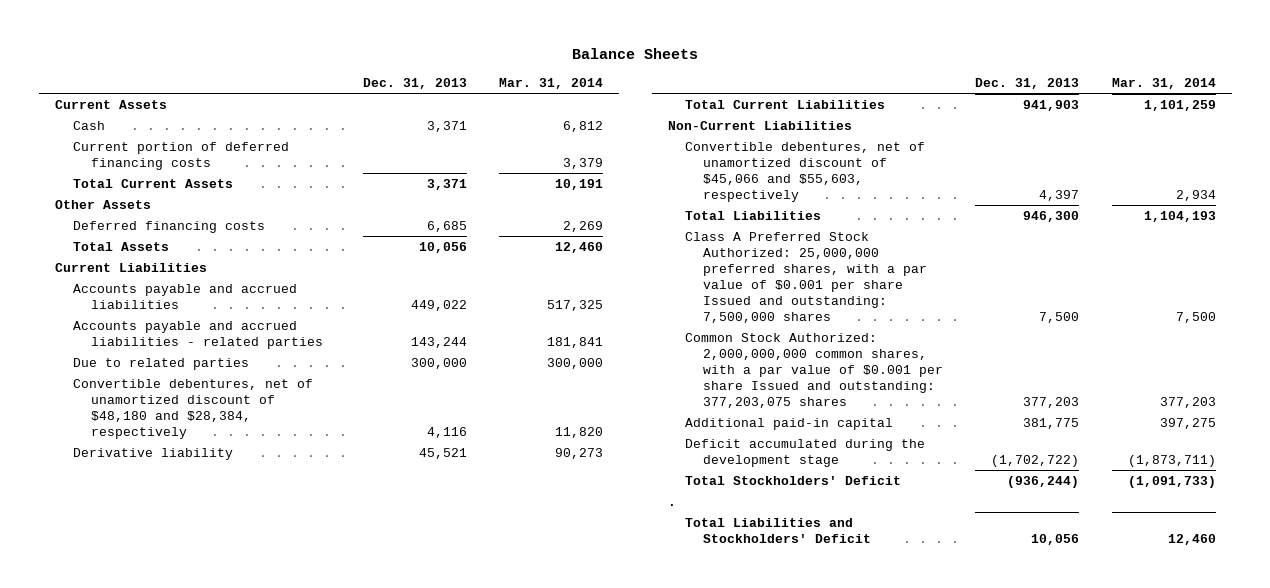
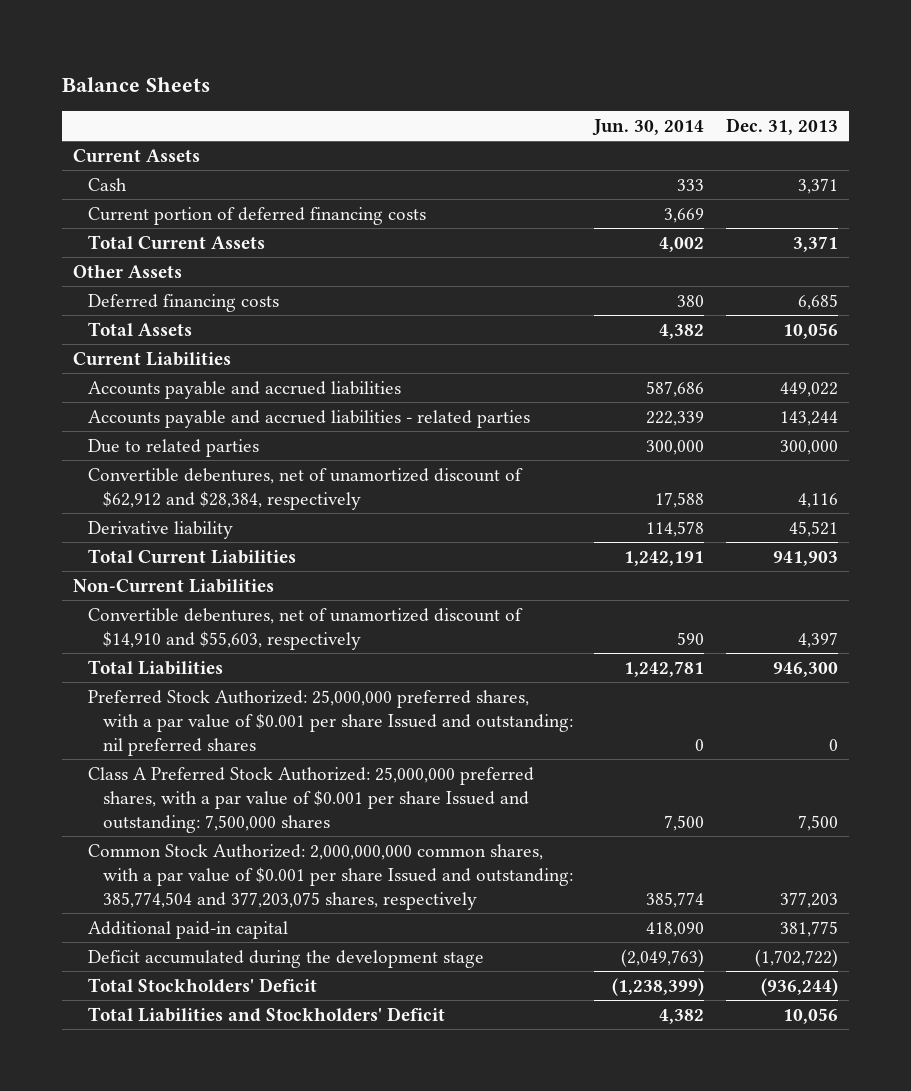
[498,78,603,90] Mar. 31, 2014 -> none
none -> [592,119,705,137] Jun. 30, 2014
[72,378,313,439] Convertible debentures, net of unamortized discount of $48,180 and $28,384, respectively -> [87,467,523,510] Convertible debentures, net of unamortized discount of $62,912 and $28,384, respectively
[685,141,926,202] Convertible debentures, net of unamortized discount of $45,066 and $55,603, respectively -> [87,607,523,650] Convertible debentures, net of unamortized discount of $14,910 and $55,603, respectively
none -> [87,689,573,756] Preferred Stock Authorized: 25,000,000 preferred shares, with a par value of $0.001 per share Issued and outstanding: nil preferred shares
[685,332,944,408] Common Stock Authorized: 2,000,000,000 common shares, with a par value of $0.001 per share Issued and outstanding: 377,203,075 shares -> [87,843,573,910] Common Stock Authorized: 2,000,000,000 common shares, with a par value of $0.001 per share Issued and outstanding: 385,774,504 and 377,203,075 shares, respectively
[667,503,676,506] . -> none

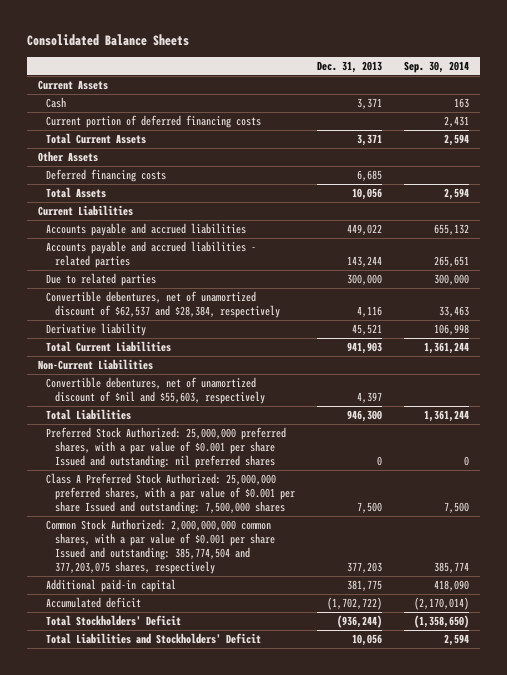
[62,77,211,93] Balance Sheets -> [26,33,189,46] Consolidated Balance Sheets
[592,119,705,137] Jun. 30, 2014 -> none
none -> [404,60,470,73] Sep. 30, 2014
[87,467,523,510] Convertible debentures, net of unamortized discount of $62,912 and $28,384, respectively -> [46,291,280,319] Convertible debentures, net of unamortized discount of $62,537 and $28,384, respectively
[87,607,523,650] Convertible debentures, net of unamortized discount of $14,910 and $55,603, respectively -> [46,377,265,405] Convertible debentures, net of unamortized discount of $nil and $55,603, respectively
[87,949,484,968] Deficit accumulated during the development stage -> [46,597,142,609] Accumulated deficit

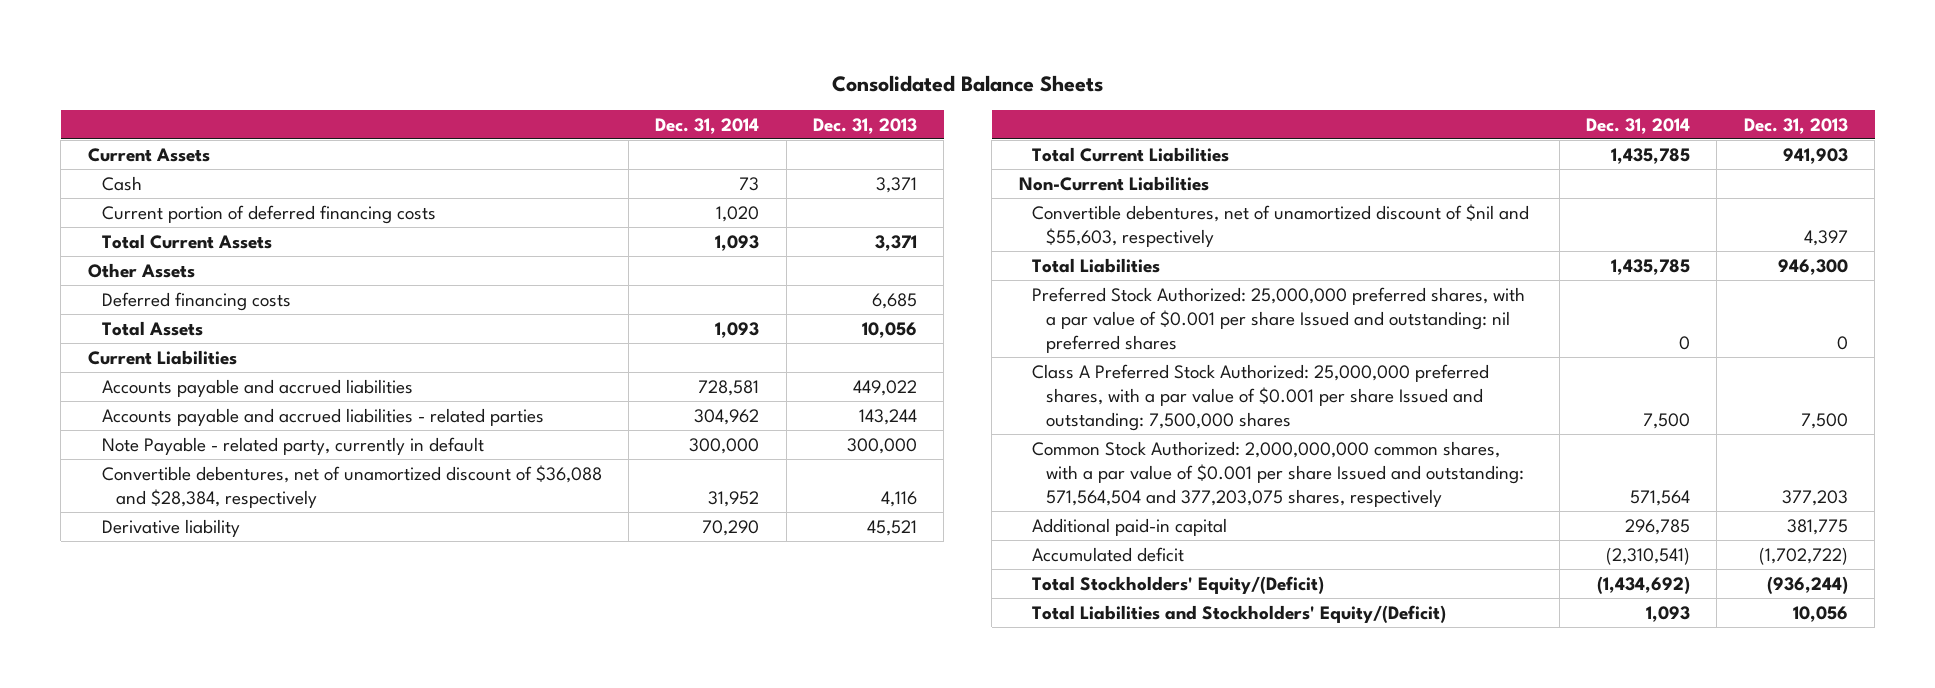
[404,60,470,73] Sep. 30, 2014 -> none
none -> [655,117,760,134] Dec. 31, 2014
[46,273,157,287] Due to related parties -> [101,436,484,455] Note Payable - related party, currently in default
[46,291,280,319] Convertible debentures, net of unamortized discount of $62,537 and $28,384, respectively -> [101,464,602,508] Convertible debentures, net of unamortized discount of $36,088 and $28,384, respectively
[46,519,275,575] Common Stock Authorized: 2,000,000,000 common shares, with a par value of $0.001 per share Issued and outstanding: 385,774,504 and 377,203,075 shares, respectively -> [1032,440,1525,507] Common Stock Authorized: 2,000,000,000 common shares, with a par value of $0.001 per share Issued and outstanding: 571,564,504 and 377,203,075 shares, respectively
[46,615,182,627] Total Stockholders' Deficit -> [1032,575,1325,594] Total Stockholders' Equity/(Deficit)
[46,633,262,645] Total Liabilities and Stockholders' Deficit -> [1032,604,1447,623] Total Liabilities and Stockholders' Equity/(Deficit)

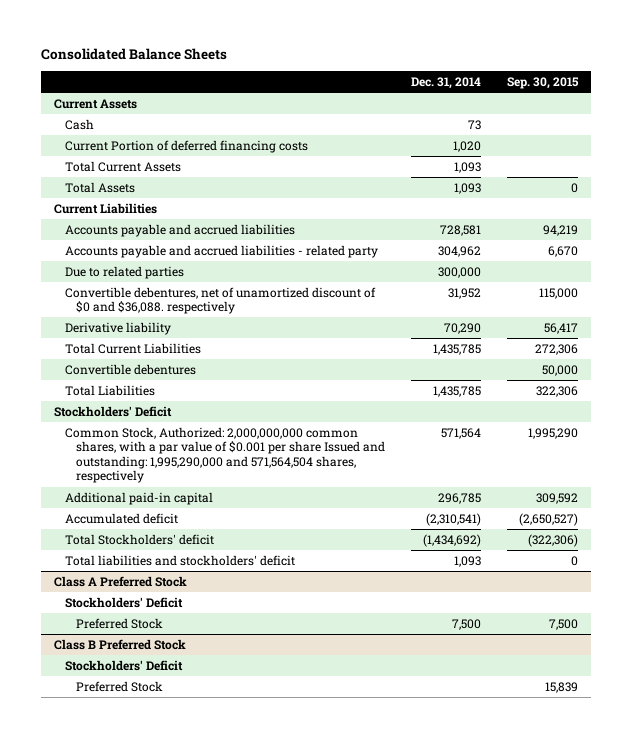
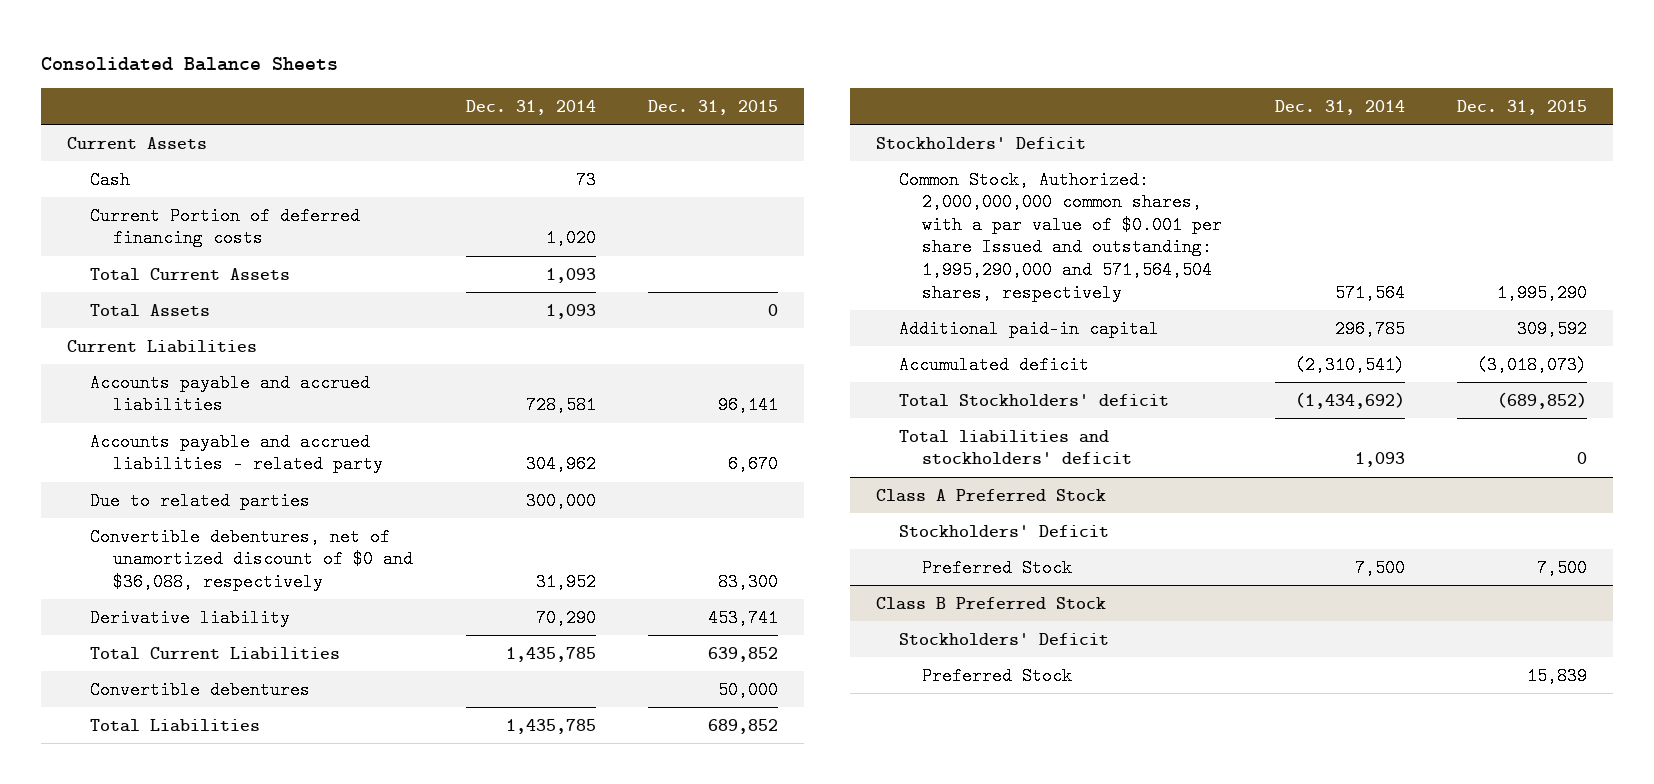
[506,76,579,89] Sep. 30, 2015 -> none
none -> [647,99,778,115] Dec. 31, 2015
[64,286,376,315] Convertible debentures, net of unamortized discount of $0 and $36,088. respectively -> [90,527,414,591] Convertible debentures, net of unamortized discount of $0 and $36,088, respectively

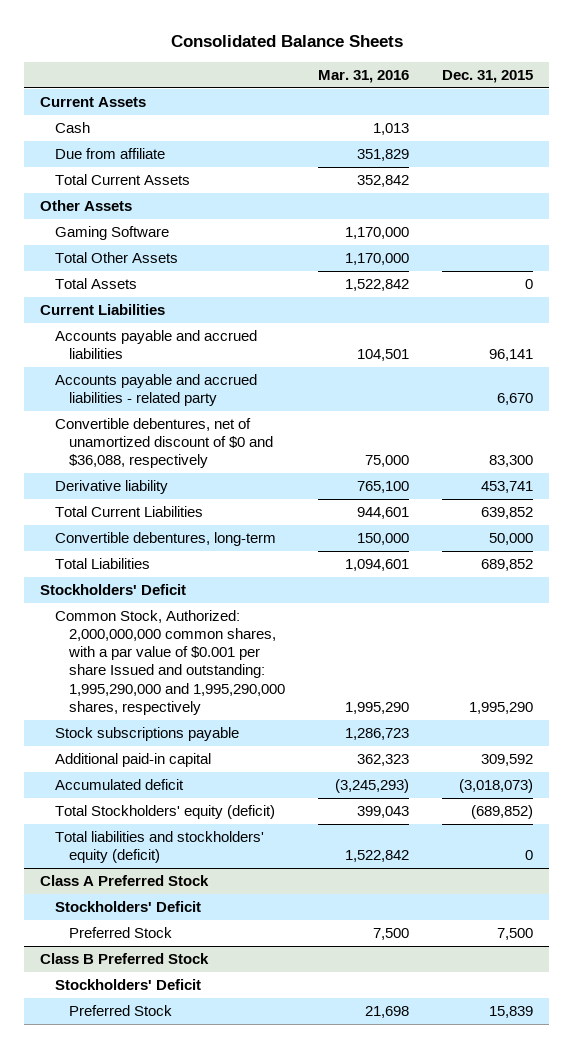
[465,99,596,115] Dec. 31, 2014 -> none
none -> [318,69,410,83] Mar. 31, 2016
[90,206,361,248] Current Portion of deferred financing costs -> none
none -> [54,147,165,159] Due from affiliate
none -> [40,199,133,211] Other Assets
none -> [54,225,169,240] Gaming Software
none -> [54,251,178,263] Total Other Assets
[90,491,311,510] Due to related parties -> none
[90,680,311,699] Convertible debentures -> [54,531,276,546] Convertible debentures, long-term
[899,170,1223,302] Common Stock, Authorized: 2,000,000,000 common shares, with a par value of $0.001 per share Issued and outstanding: 1,995,290,000 and 571,564,504 shares, respectively -> [54,609,286,715] Common Stock, Authorized: 2,000,000,000 common shares, with a par value of $0.001 per share Issued and outstanding: 1,995,290,000 and 1,995,290,000 shares, respectively
none -> [54,726,239,741] Stock subscriptions payable
[899,393,1170,407] Total Stockholders' deficit -> [54,804,275,819] Total Stockholders' equity (deficit)
[899,429,1133,465] Total liabilities and stockholders' deficit -> [54,830,264,864] Total liabilities and stockholders' equity (deficit)

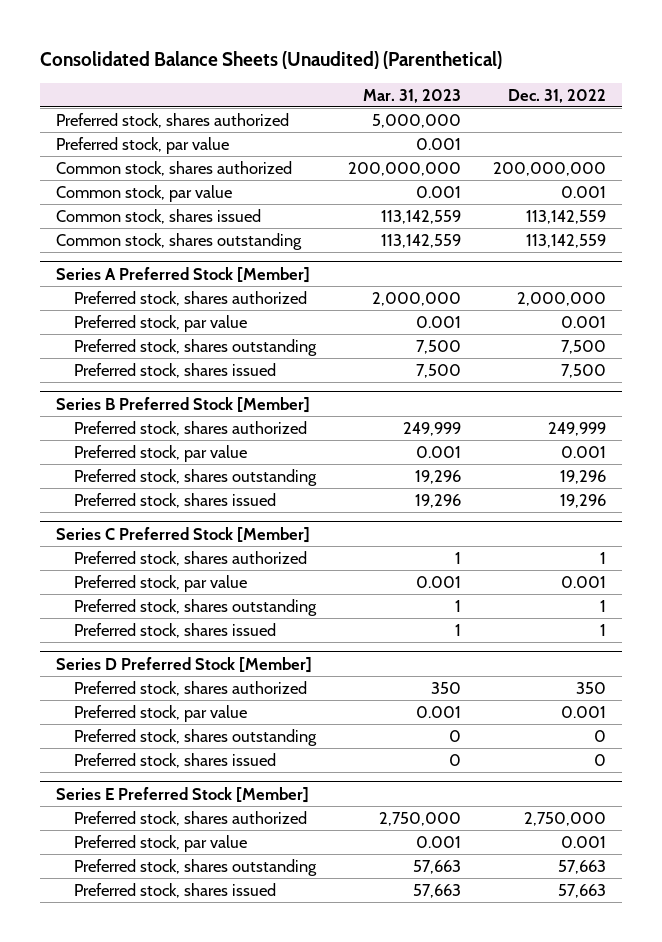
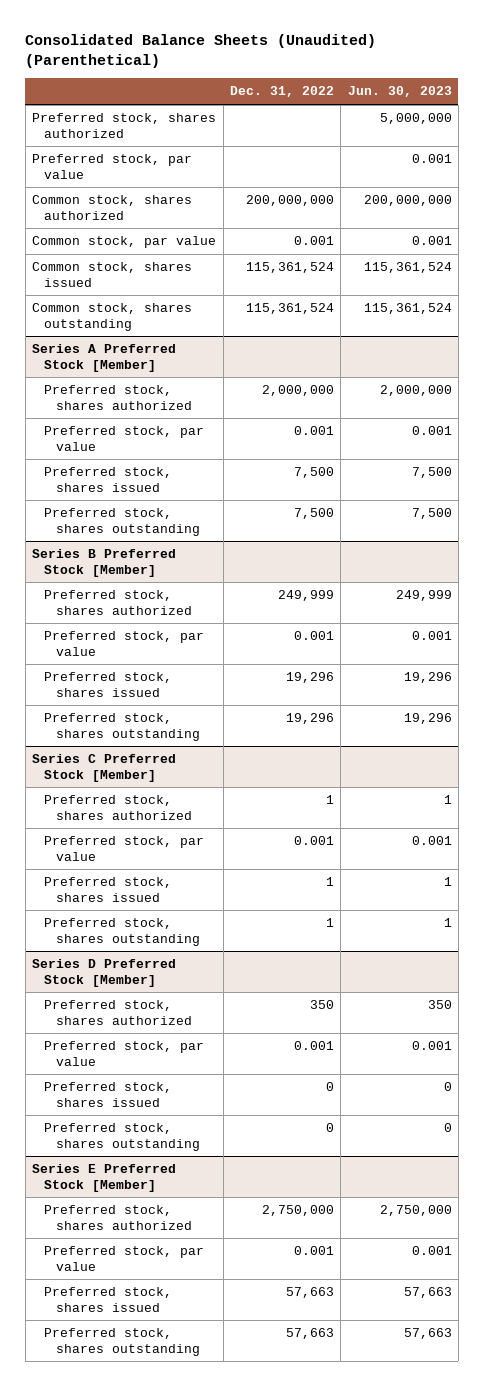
[362,88,461,103] Mar. 31, 2023 -> none
none -> [347,86,452,98] Jun. 30, 2023
[525,209,606,224] 113,142,559 -> [245,262,334,274] 115,361,524
[525,233,606,248] 113,142,559 -> [245,303,334,315] 115,361,524
[73,338,317,356] Preferred stock, shares outstanding -> [44,508,200,536] Preferred stock, shares outstanding
[73,468,317,486] Preferred stock, shares outstanding -> [44,713,200,741] Preferred stock, shares outstanding
[73,598,317,616] Preferred stock, shares outstanding -> [44,918,200,946] Preferred stock, shares outstanding
[73,728,317,746] Preferred stock, shares outstanding -> [44,1123,200,1151] Preferred stock, shares outstanding
[73,858,317,876] Preferred stock, shares outstanding -> [44,1328,200,1356] Preferred stock, shares outstanding

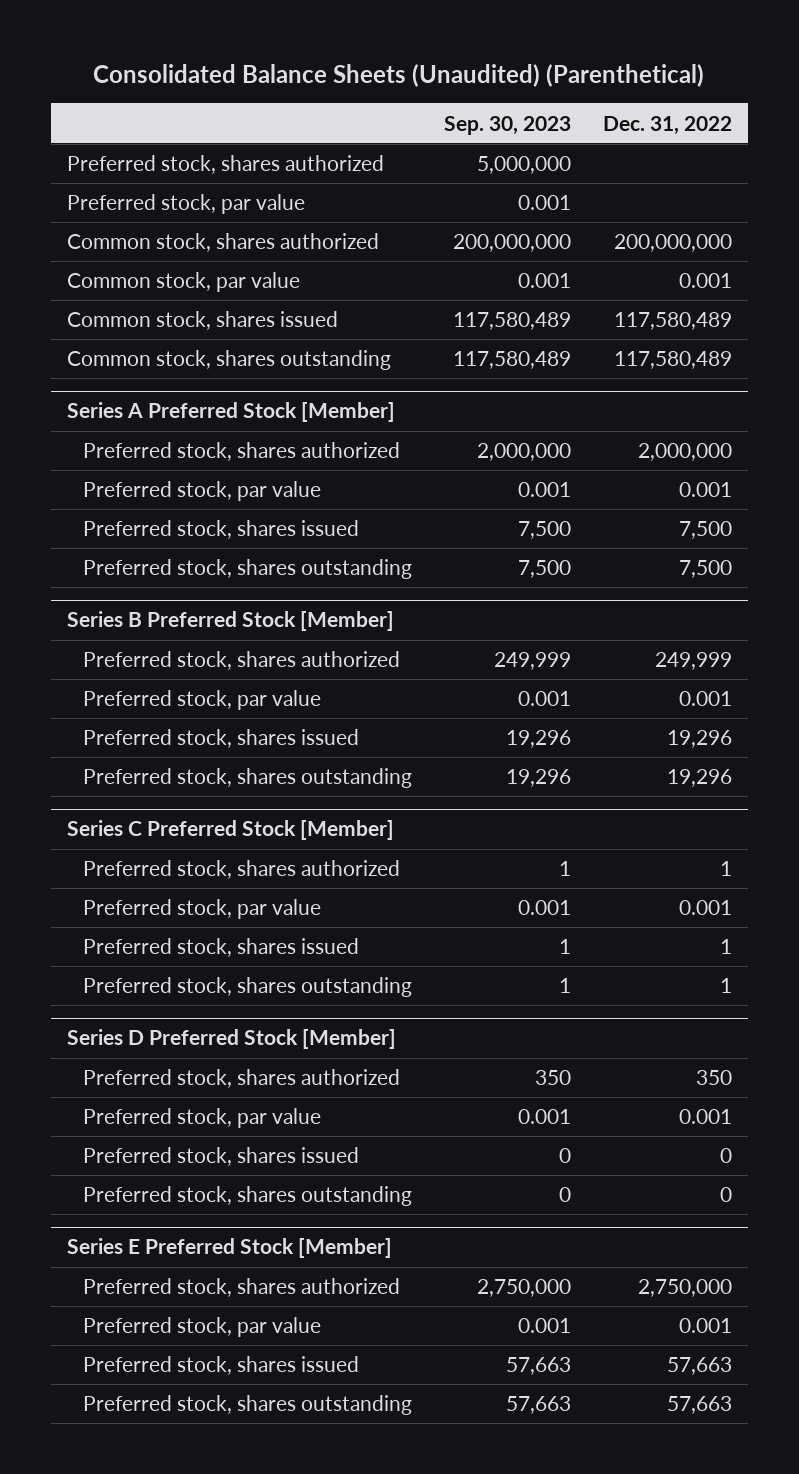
[347,86,452,98] Jun. 30, 2023 -> none
none -> [443,115,571,135] Sep. 30, 2023
[245,262,334,274] 115,361,524 -> [613,312,732,331] 117,580,489
[245,303,334,315] 115,361,524 -> [613,351,732,370] 117,580,489

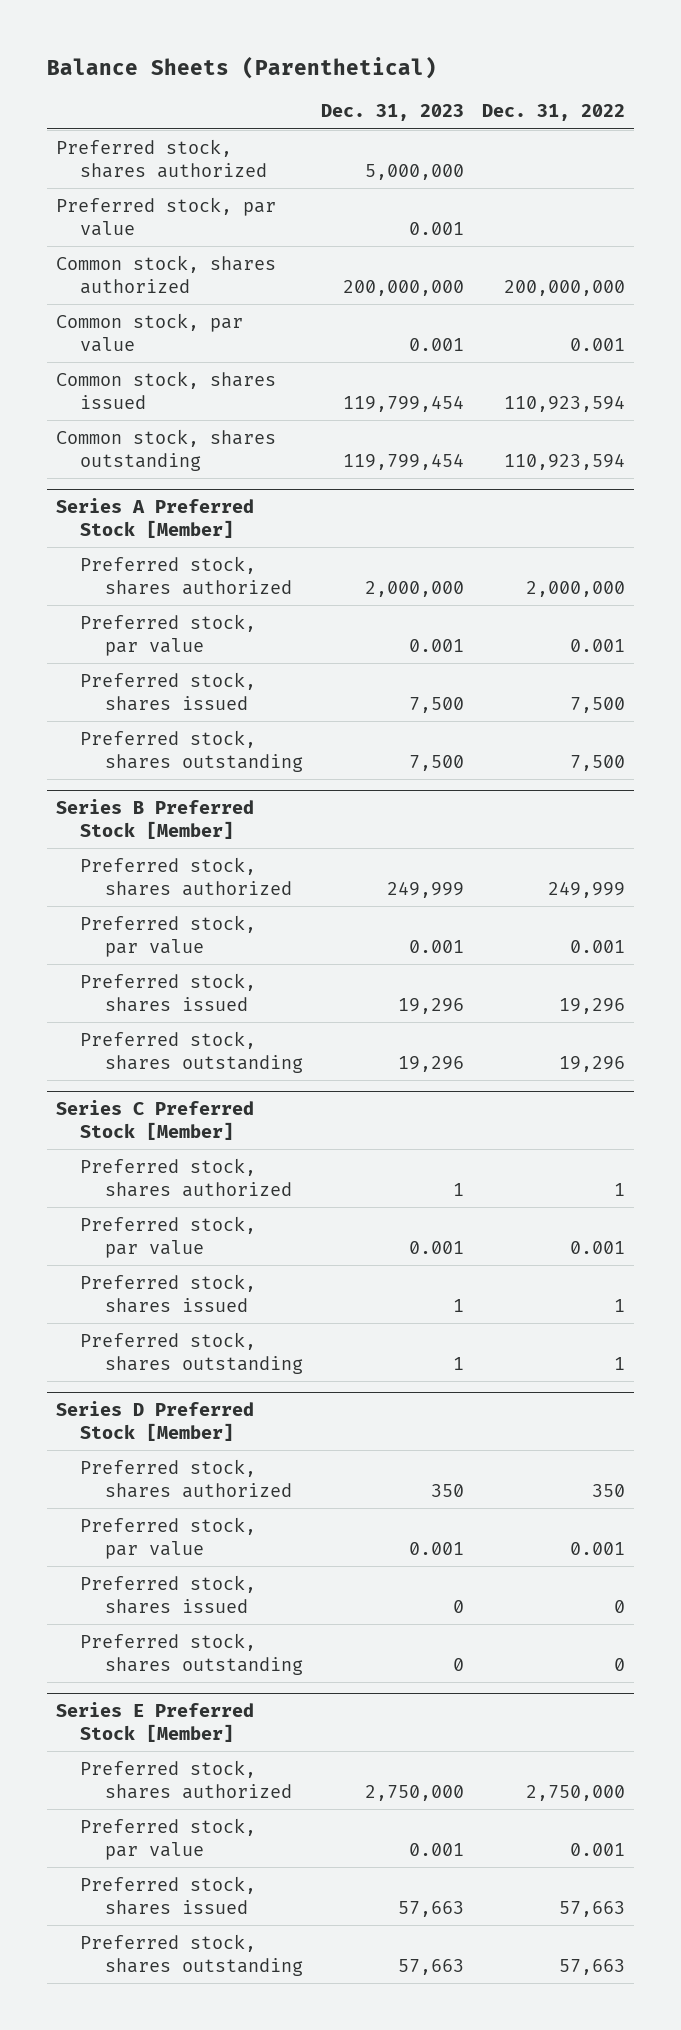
[93,63,705,87] Consolidated Balance Sheets (Unaudited) (Parenthetical) -> [46,55,437,79] Balance Sheets (Parenthetical)
[443,115,571,135] Sep. 30, 2023 -> none
none -> [320,104,464,122] Dec. 31, 2023
[613,312,732,331] 117,580,489 -> [503,395,625,412] 110,923,594
[613,351,732,370] 117,580,489 -> [503,453,625,470] 110,923,594

